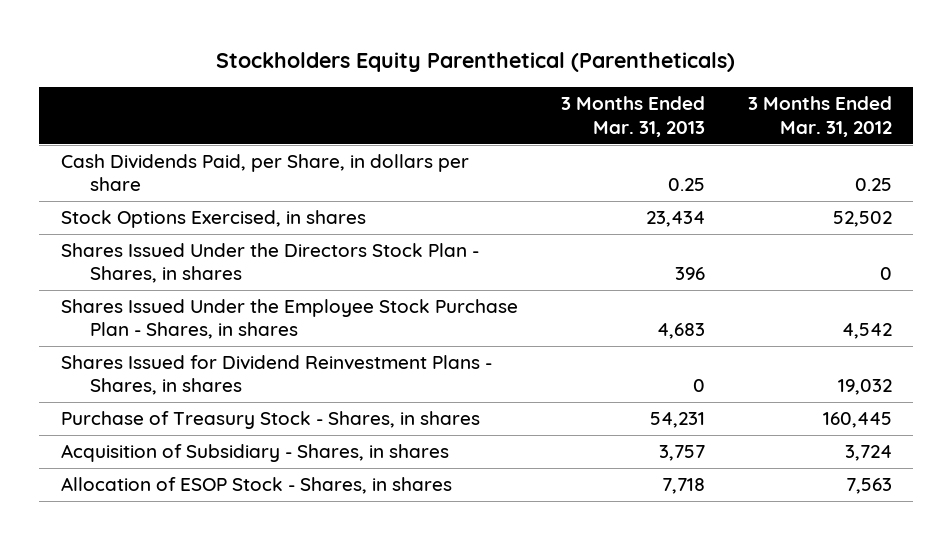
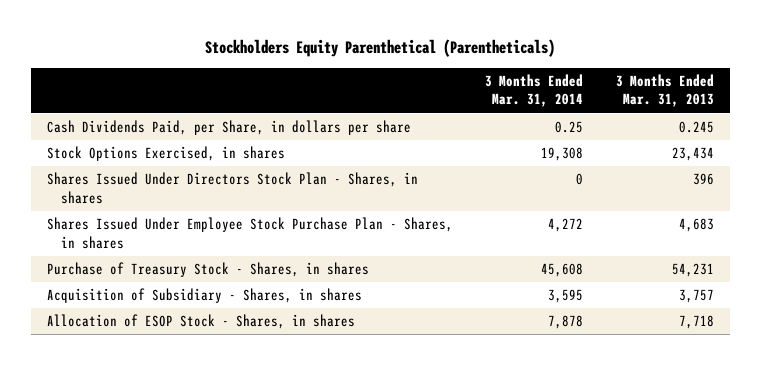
[747,96,892,137] 3 Months Ended Mar. 31, 2012 -> none
none -> [485,73,584,108] 3 Months Ended Mar. 31, 2014
[667,178,705,192] 0.25 -> [678,121,714,134] 0.245
[60,355,492,396] Shares Issued for Dividend Reinvestment Plans - Shares, in shares -> none
[60,243,479,284] Shares Issued Under the Directors Stock Plan - Shares, in shares -> [47,172,419,204] Shares Issued Under Directors Stock Plan - Shares, in shares
[60,299,518,340] Shares Issued Under the Employee Stock Purchase Plan - Shares, in shares -> [47,217,454,249] Shares Issued Under Employee Stock Purchase Plan - Shares, in shares

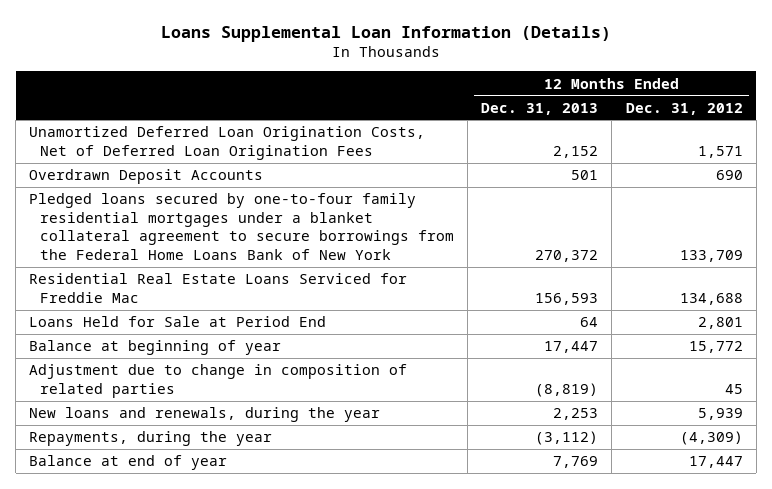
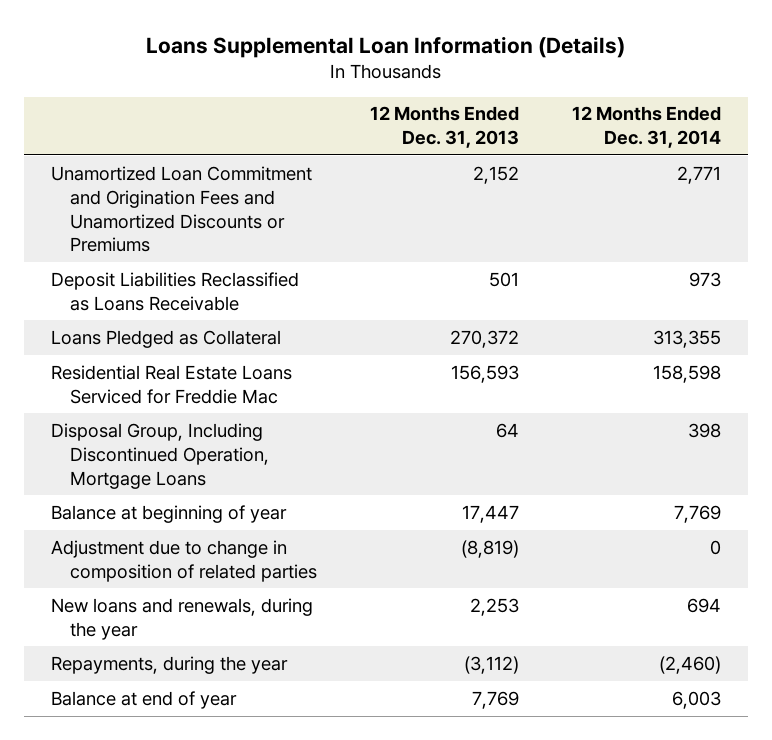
[625,102,743,115] Dec. 31, 2012 -> none
none -> [572,106,722,149] 12 Months Ended Dec. 31, 2014
[29,126,426,160] Unamortized Deferred Loan Origination Costs, Net of Deferred Loan Origination Fees -> [50,165,312,253] Unamortized Loan Commitment and Origination Fees and Unamortized Discounts or Premiums
[29,169,264,185] Overdrawn Deposit Accounts -> [50,271,299,311] Deposit Liabilities Reclassified as Loans Receivable
[29,193,454,260] Pledged loans secured by one-to-four family residential mortgages under a blanket collateral agreement to secure borrowings from the Federal Home Loans Bank of New York -> [50,329,281,348] Loans Pledged as Collateral
[29,316,327,328] Loans Held for Sale at Period End -> [50,422,269,489] Disposal Group, Including Discontinued Operation, Mortgage Loans

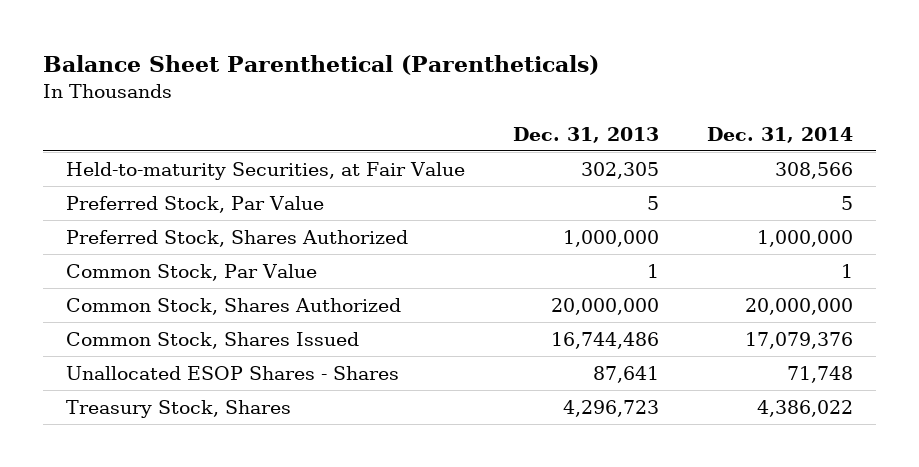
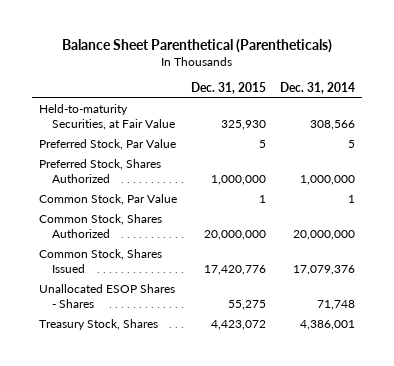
[512,126,659,143] Dec. 31, 2013 -> none
none -> [191,81,267,94] Dec. 31, 2015
[756,399,853,417] 4,386,022 -> [299,320,355,331] 4,386,001

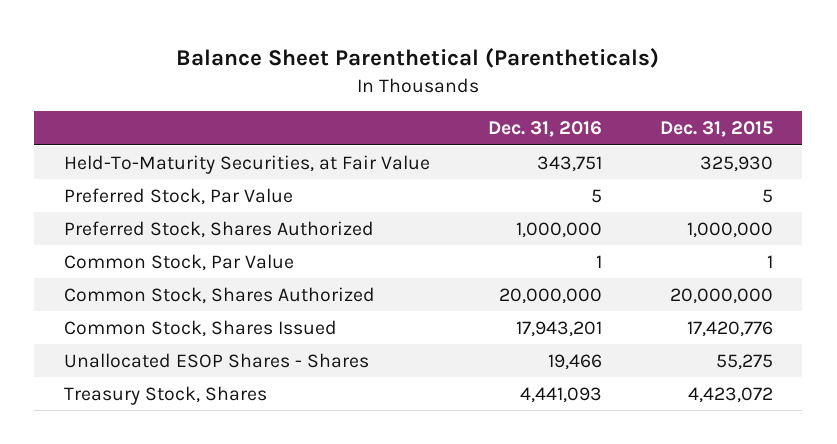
[279,81,355,94] Dec. 31, 2014 -> none
none -> [487,121,602,138] Dec. 31, 2016
[39,104,175,131] Held-to-maturity Securities, at Fair Value -> [63,154,430,174] Held-To-Maturity Securities, at Fair Value

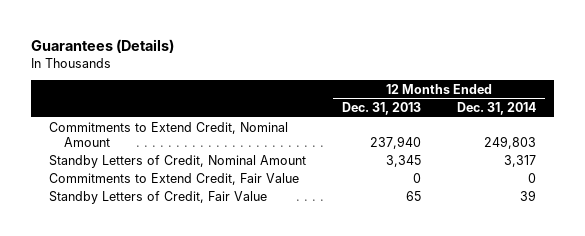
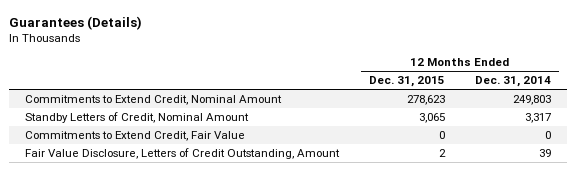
[342,102,422,116] Dec. 31, 2013 -> none
none -> [369,76,446,88] Dec. 31, 2015
[49,190,268,204] Standby Letters of Credit, Fair Value -> [24,147,340,159] Fair Value Disclosure, Letters of Credit Outstanding, Amount

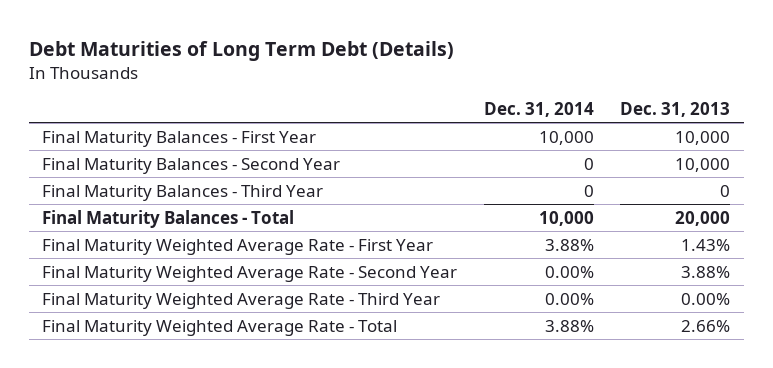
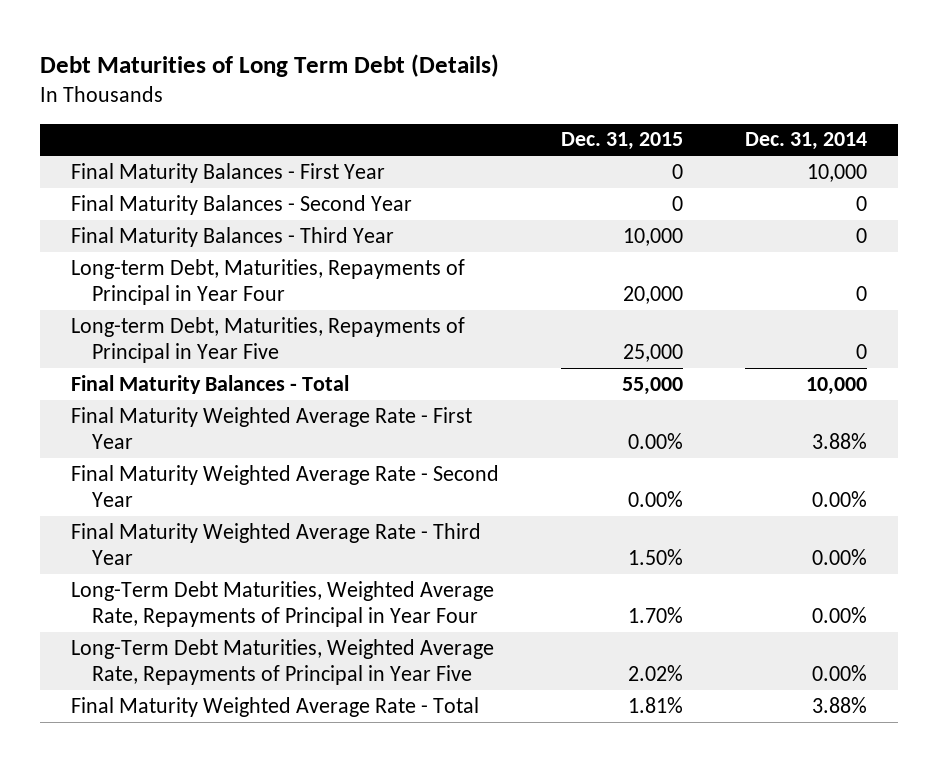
[620,102,731,118] Dec. 31, 2013 -> none
none -> [561,132,684,151] Dec. 31, 2015
none -> [71,258,466,305] Long-term Debt, Maturities, Repayments of Principal in Year Four
none -> [71,316,466,363] Long-term Debt, Maturities, Repayments of Principal in Year Five
none -> [71,580,495,627] Long-Term Debt Maturities, Weighted Average Rate, Repayments of Principal in Year Four
none -> [71,638,495,685] Long-Term Debt Maturities, Weighted Average Rate, Repayments of Principal in Year Five

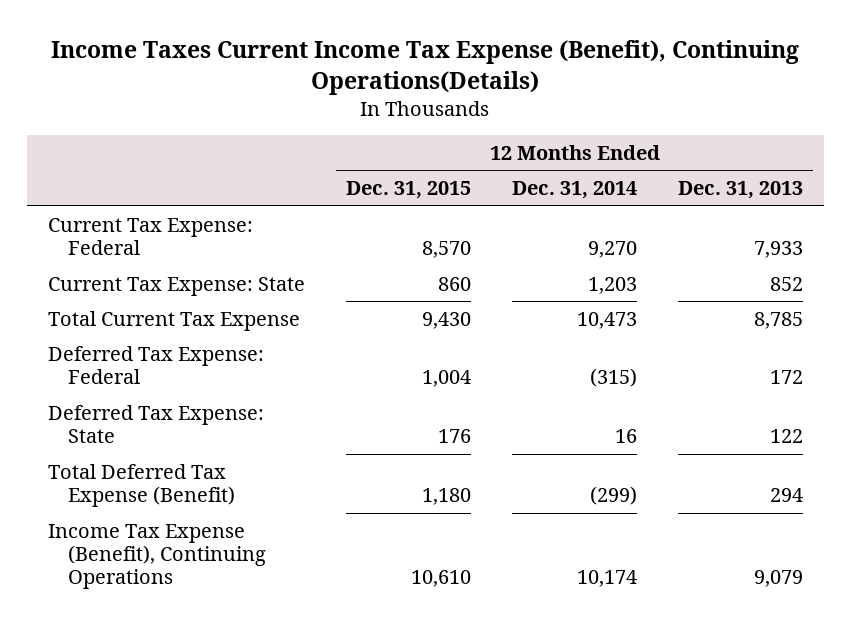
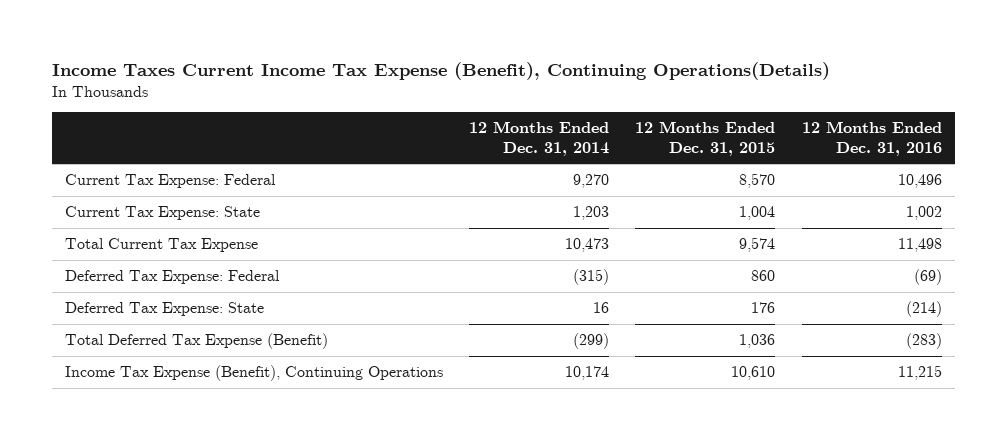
[678,181,804,200] Dec. 31, 2013 -> none
none -> [801,121,942,156] 12 Months Ended Dec. 31, 2016
[437,276,471,291] 860 -> [739,206,776,221] 1,004
[421,311,471,329] 9,430 -> [739,237,776,253] 9,574
[421,370,471,388] 1,004 -> [751,270,776,282] 860
[421,488,471,506] 1,180 -> [739,334,776,349] 1,036

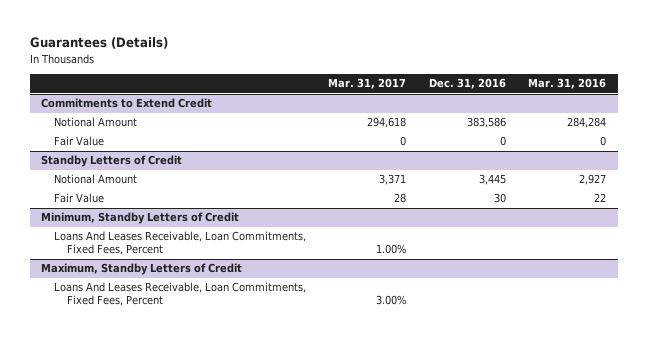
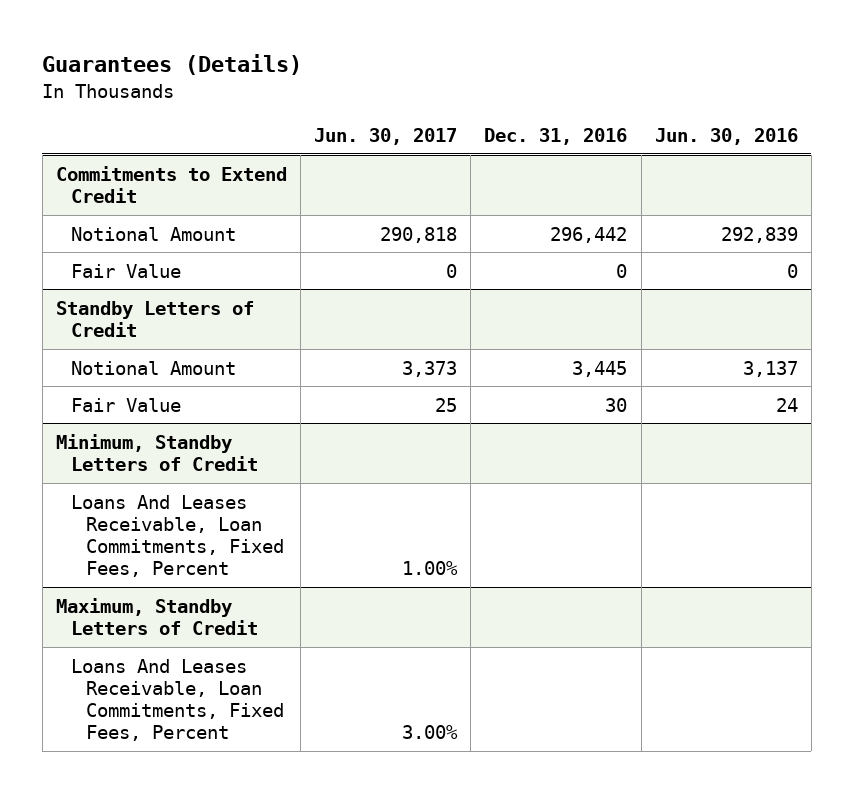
[328,78,407,90] Mar. 31, 2017 -> none
[528,78,607,90] Mar. 31, 2016 -> none
none -> [314,128,458,146] Jun. 30, 2017
none -> [654,128,798,146] Jun. 30, 2016
[466,117,506,129] 383,586 -> [550,226,628,243] 296,442

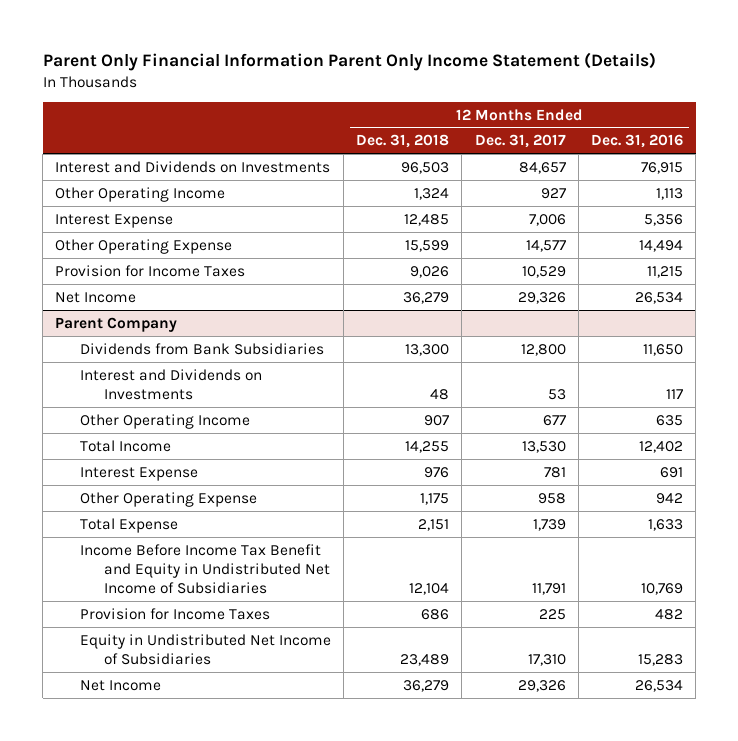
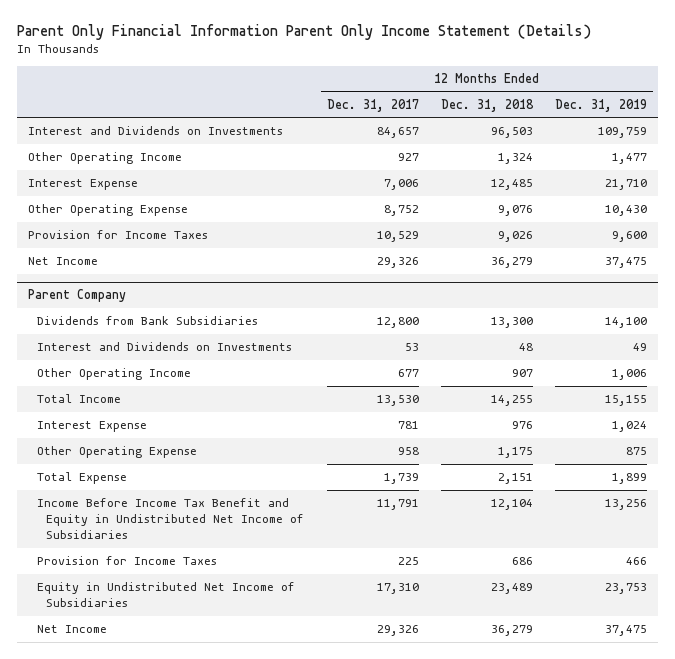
[591,134,684,149] Dec. 31, 2016 -> none
none -> [555,98,648,112] Dec. 31, 2019
[405,239,450,252] 15,599 -> [497,205,533,217] 9,076
[525,239,566,252] 14,577 -> [383,205,419,217] 8,752

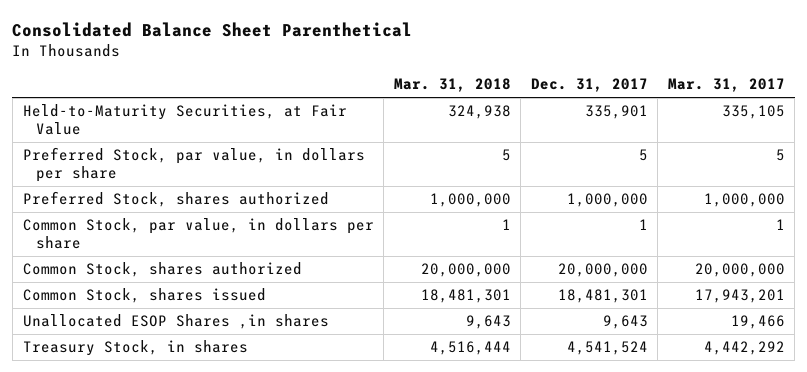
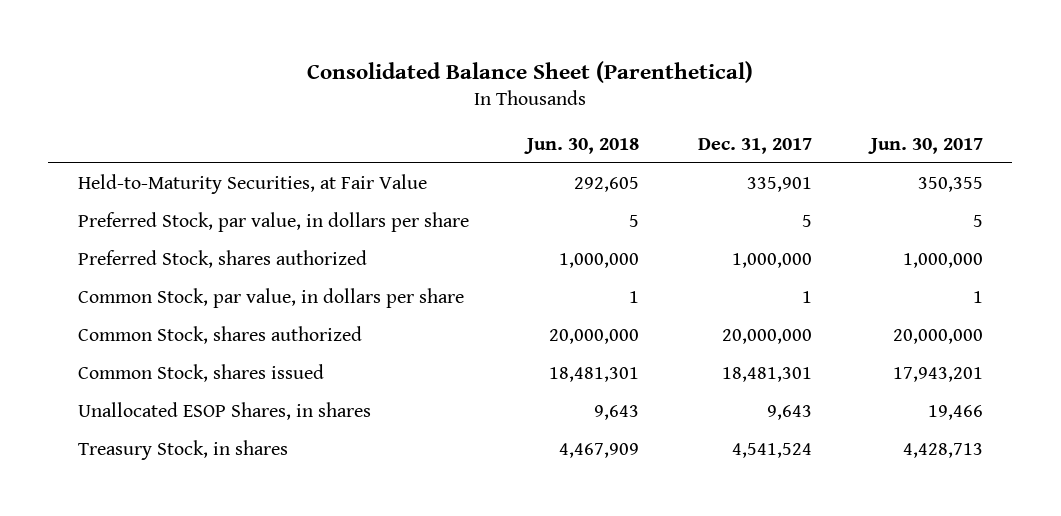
[12,21,413,37] Consolidated Balance Sheet Parenthetical -> [307,60,754,83] Consolidated Balance Sheet (Parenthetical)
[393,78,511,93] Mar. 31, 2018 -> none
[667,78,785,93] Mar. 31, 2017 -> none
none -> [524,137,640,154] Jun. 30, 2018
none -> [867,137,983,154] Jun. 30, 2017
[22,314,329,330] Unallocated ESOP Shares ,in shares -> [77,402,371,421] Unallocated ESOP Shares, in shares

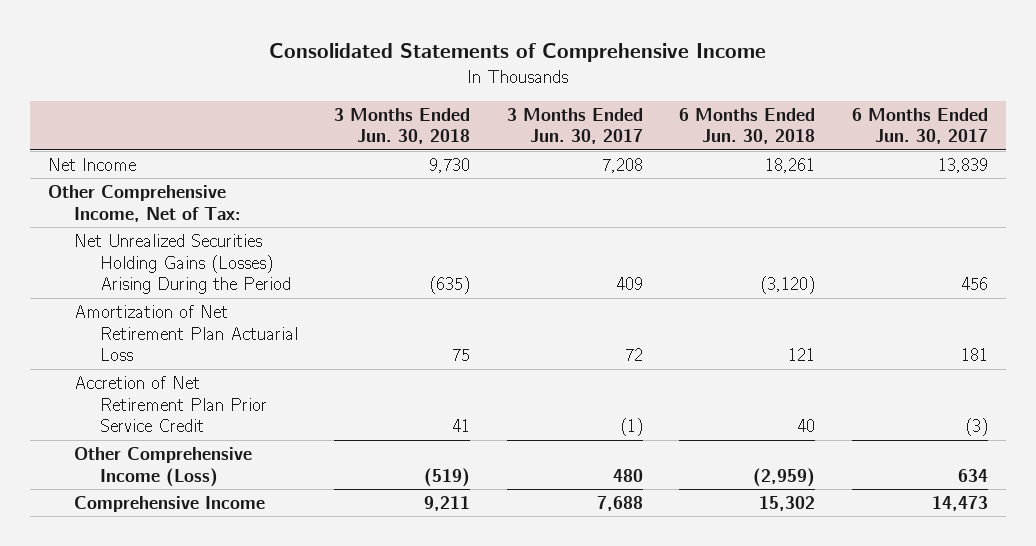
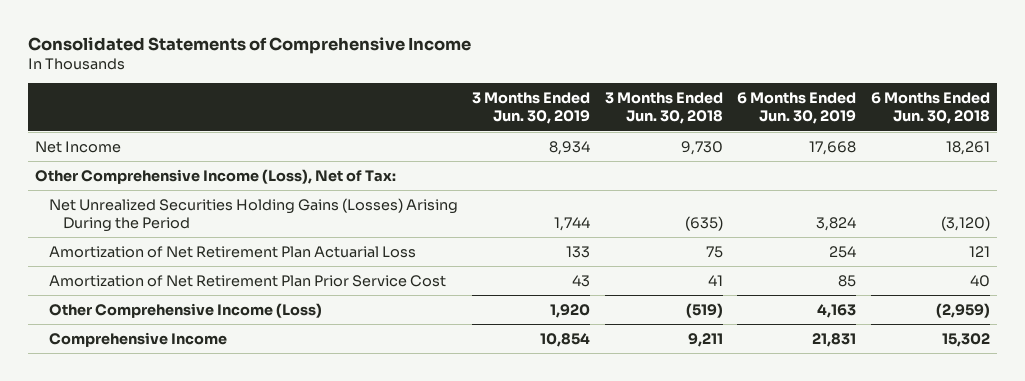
[506,107,643,145] 3 Months Ended Jun. 30, 2017 -> none
[851,107,988,145] 6 Months Ended Jun. 30, 2017 -> none
none -> [472,92,591,125] 3 Months Ended Jun. 30, 2019
none -> [737,92,857,125] 6 Months Ended Jun. 30, 2019
[48,184,242,222] Other Comprehensive Income, Net of Tax: -> [34,168,396,184] Other Comprehensive Income (Loss), Net of Tax:
[74,375,267,433] Accretion of Net Retirement Plan Prior Service Credit -> [48,274,446,287] Amortization of Net Retirement Plan Prior Service Cost

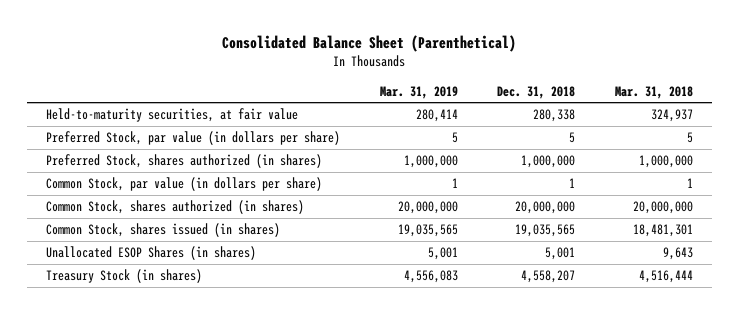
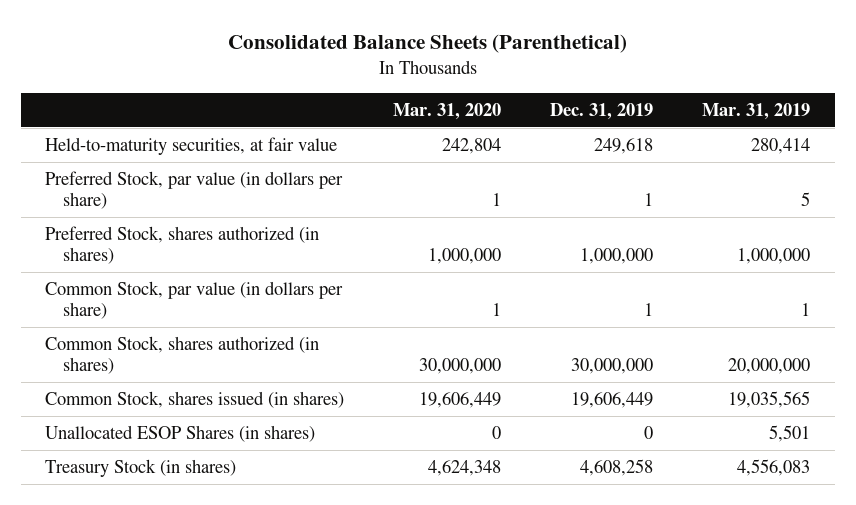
[222,34,517,52] Consolidated Balance Sheet (Parenthetical) -> [227,34,627,54] Consolidated Balance Sheets (Parenthetical)
[497,85,576,99] Dec. 31, 2018 -> none
[614,85,693,99] Mar. 31, 2018 -> none
none -> [393,102,502,120] Mar. 31, 2020
none -> [550,102,654,120] Dec. 31, 2019
[427,247,458,261] 5,001 -> [769,425,811,443] 5,501

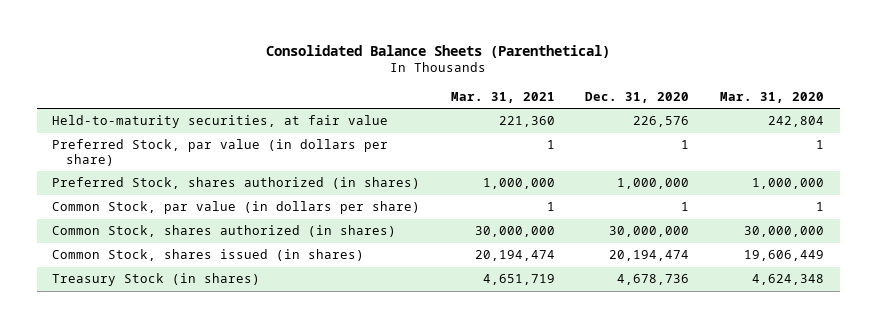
[550,102,654,120] Dec. 31, 2019 -> none
[702,102,811,120] Mar. 31, 2019 -> none
none -> [450,91,555,103] Mar. 31, 2021
none -> [585,91,690,103] Dec. 31, 2020
[45,425,316,443] Unallocated ESOP Shares (in shares) -> none

